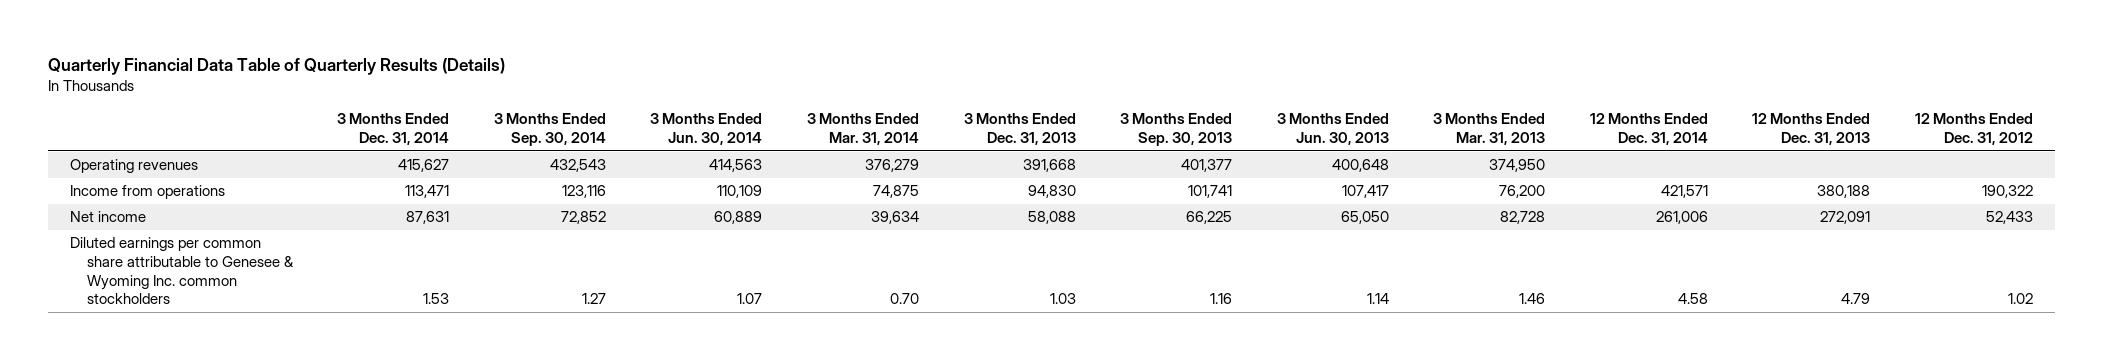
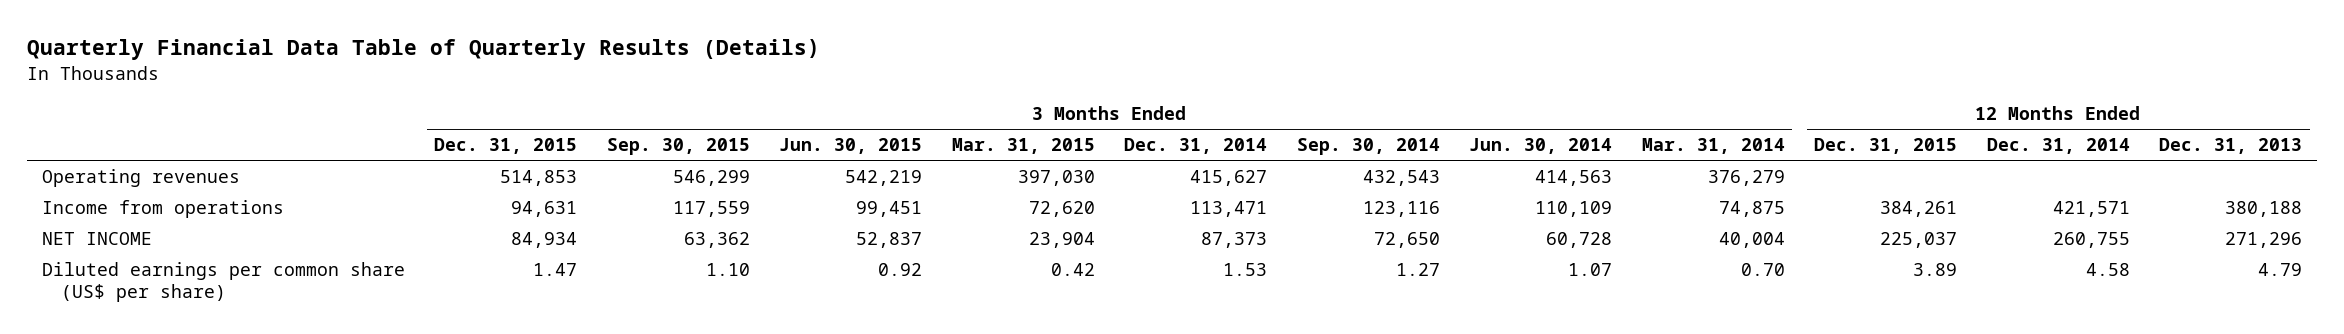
[963,113,1076,146] 3 Months Ended Dec. 31, 2013 -> none
[1120,113,1233,147] 3 Months Ended Sep. 30, 2013 -> none
[1276,113,1389,146] 3 Months Ended Jun. 30, 2013 -> none
[1433,113,1546,146] 3 Months Ended Mar. 31, 2013 -> none
[1915,113,2034,146] 12 Months Ended Dec. 31, 2012 -> none
none -> [434,138,578,155] Dec. 31, 2015
none -> [606,138,750,156] Sep. 30, 2015
none -> [779,138,923,155] Jun. 30, 2015
none -> [951,138,1095,155] Mar. 31, 2015
none -> [1814,138,1958,155] Dec. 31, 2015
[70,211,147,223] Net income -> [41,232,152,246] NET INCOME
[406,211,450,225] 87,631 -> [1201,232,1268,249] 87,373
[560,211,606,225] 72,852 -> [1373,232,1440,249] 72,650
[714,211,763,225] 60,889 -> [1546,232,1613,249] 60,728
[870,211,919,225] 39,634 -> [1718,232,1785,249] 40,004
[1655,211,1708,225] 261,006 -> [2052,232,2130,249] 260,755
[1820,211,1871,225] 272,091 -> [2225,232,2303,249] 271,296
[70,237,294,305] Diluted earnings per common share attributable to Genesee & Wyoming Inc. common stockholders -> [41,262,405,302] Diluted earnings per common share (US$ per share)

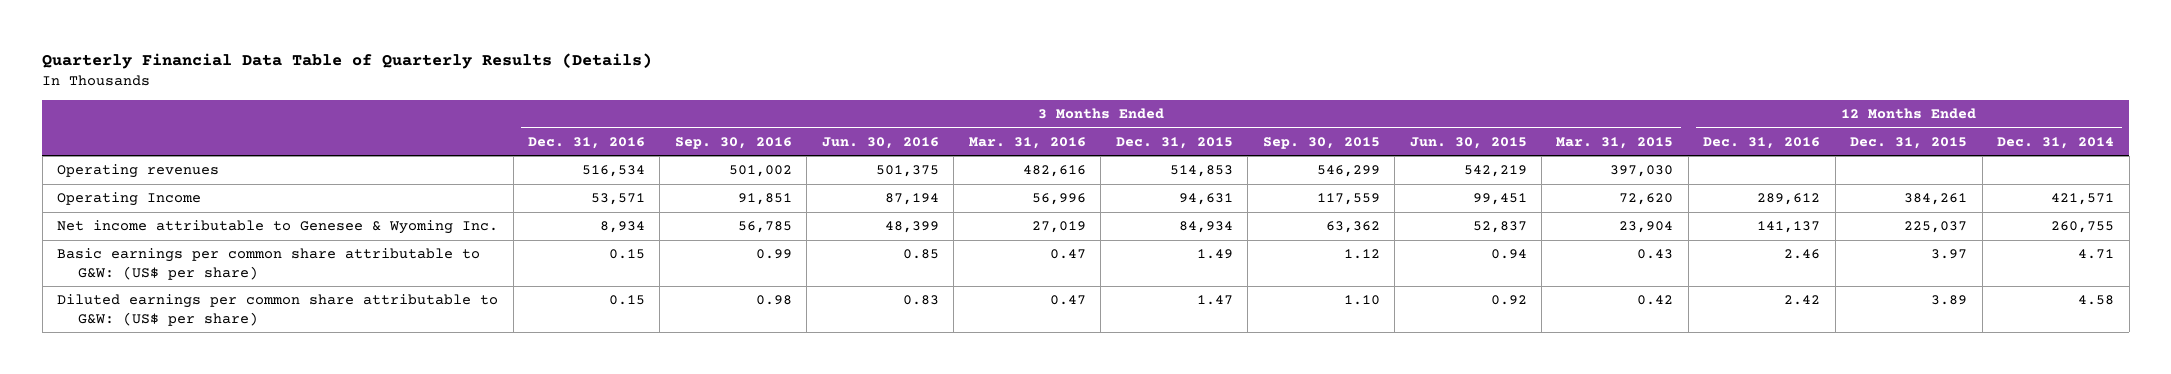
[1124,138,1268,155] Dec. 31, 2014 -> none
[1296,138,1440,156] Sep. 30, 2014 -> none
[1469,138,1613,155] Jun. 30, 2014 -> none
[1641,138,1785,155] Mar. 31, 2014 -> none
[2159,138,2303,155] Dec. 31, 2013 -> none
none -> [528,136,646,149] Dec. 31, 2016
none -> [674,136,792,149] Sep. 30, 2016
none -> [821,136,939,149] Jun. 30, 2016
none -> [968,136,1086,149] Mar. 31, 2016
none -> [1703,136,1821,149] Dec. 31, 2016
[41,200,284,219] Income from operations -> [57,192,202,207] Operating Income
[41,232,152,246] NET INCOME -> [57,220,499,235] Net income attributable to Genesee & Wyoming Inc.
none -> [57,248,481,280] Basic earnings per common share attributable to G&W: (US$ per share)
[41,262,405,302] Diluted earnings per common share (US$ per share) -> [57,294,499,326] Diluted earnings per common share attributable to G&W: (US$ per share)

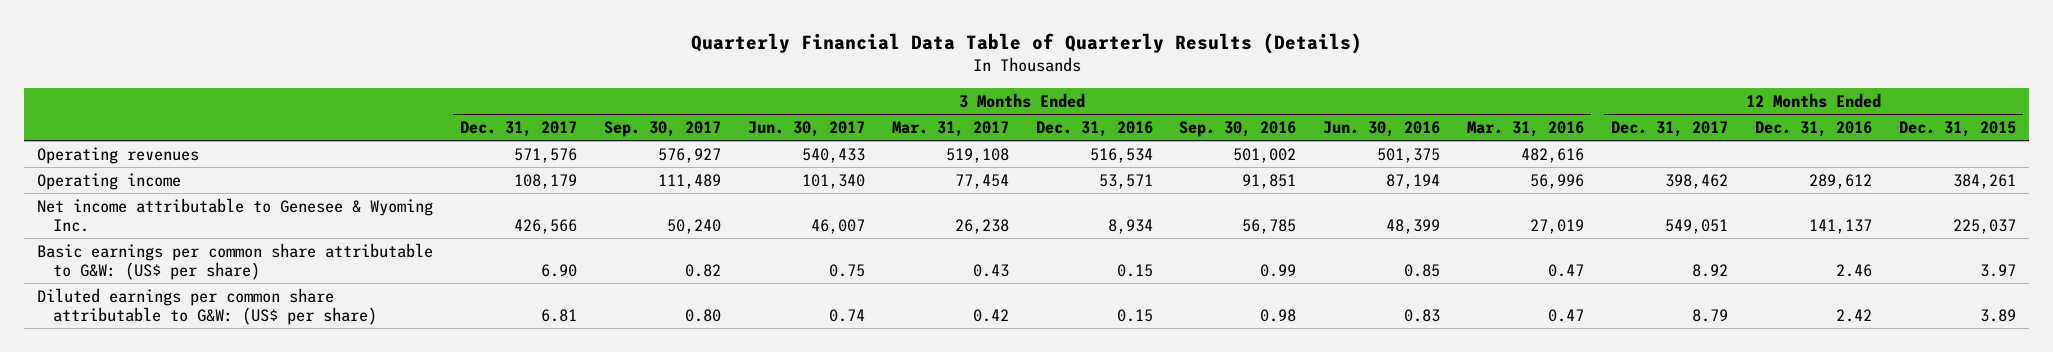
[1115,136,1233,149] Dec. 31, 2015 -> none
[1262,136,1380,149] Sep. 30, 2015 -> none
[1409,136,1527,149] Jun. 30, 2015 -> none
[1556,136,1674,149] Mar. 31, 2015 -> none
[1997,136,2115,149] Dec. 31, 2014 -> none
none -> [459,121,577,138] Dec. 31, 2017
none -> [603,121,721,138] Sep. 30, 2017
none -> [747,121,865,138] Jun. 30, 2017
none -> [891,121,1009,138] Mar. 31, 2017
none -> [1611,121,1729,138] Dec. 31, 2017
[57,192,202,207] Operating Income -> [37,172,182,190] Operating income

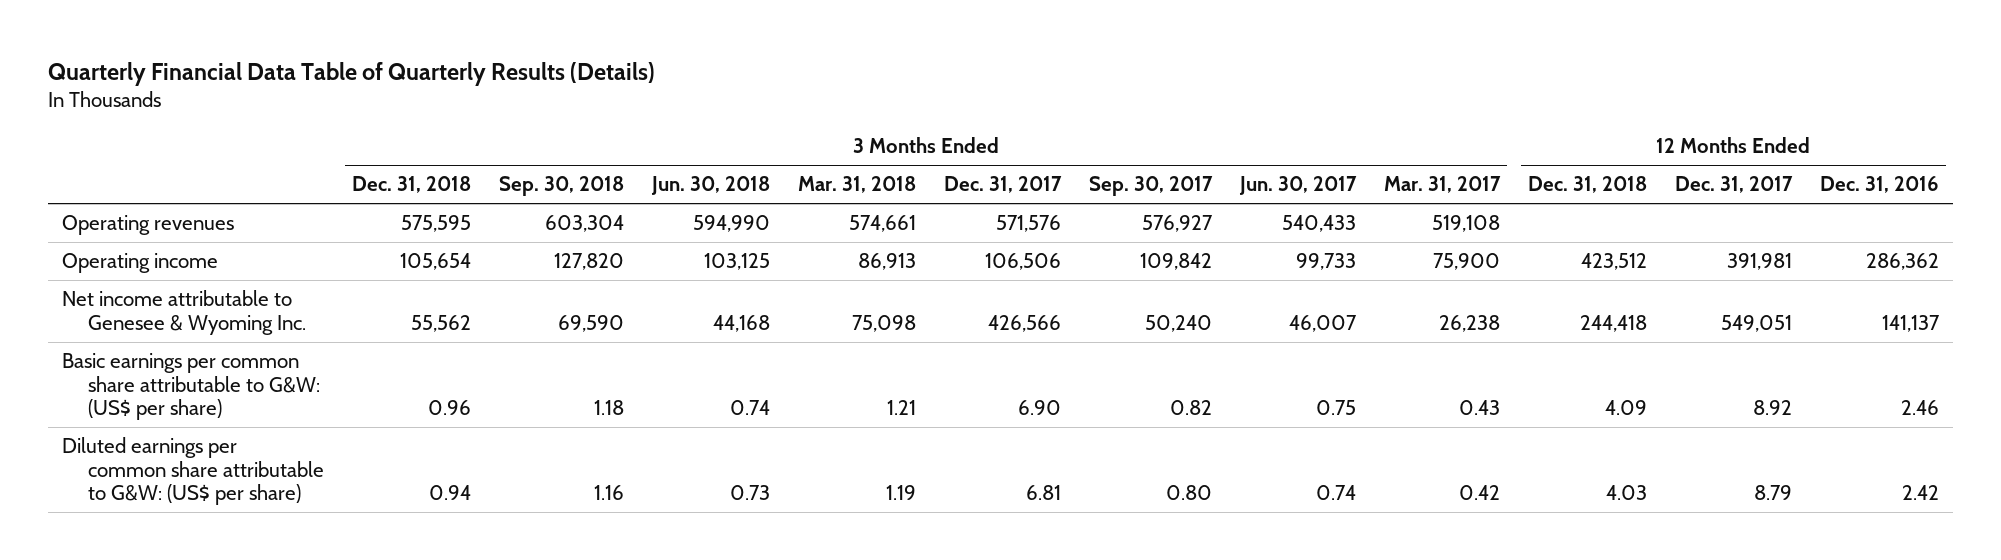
[1035,121,1153,138] Dec. 31, 2016 -> none
[1179,121,1297,138] Sep. 30, 2016 -> none
[1323,121,1441,138] Jun. 30, 2016 -> none
[1467,121,1585,138] Mar. 31, 2016 -> none
[1898,121,2016,138] Dec. 31, 2015 -> none
none -> [351,176,471,194] Dec. 31, 2018
none -> [498,176,624,197] Sep. 30, 2018
none -> [650,176,770,196] Jun. 30, 2018
none -> [797,176,916,194] Mar. 31, 2018
none -> [1527,176,1647,194] Dec. 31, 2018
[513,173,577,189] 108,179 -> [984,253,1061,271] 106,506
[657,173,721,189] 111,489 -> [1139,253,1212,271] 109,842
[801,173,865,189] 101,340 -> [1295,253,1356,271] 99,733
[954,173,1009,189] 77,454 -> [1432,253,1500,271] 75,900
[1665,173,1729,189] 398,462 -> [1726,253,1792,271] 391,981
[1809,173,1873,189] 289,612 -> [1865,253,1939,271] 286,362

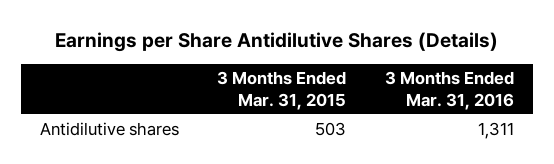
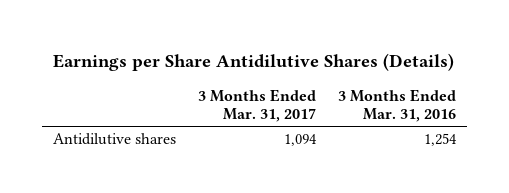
[217,71,347,110] 3 Months Ended Mar. 31, 2015 -> none
none -> [197,88,316,123] 3 Months Ended Mar. 31, 2017
[477,122,514,140] 1,311 -> [423,133,457,147] 1,254

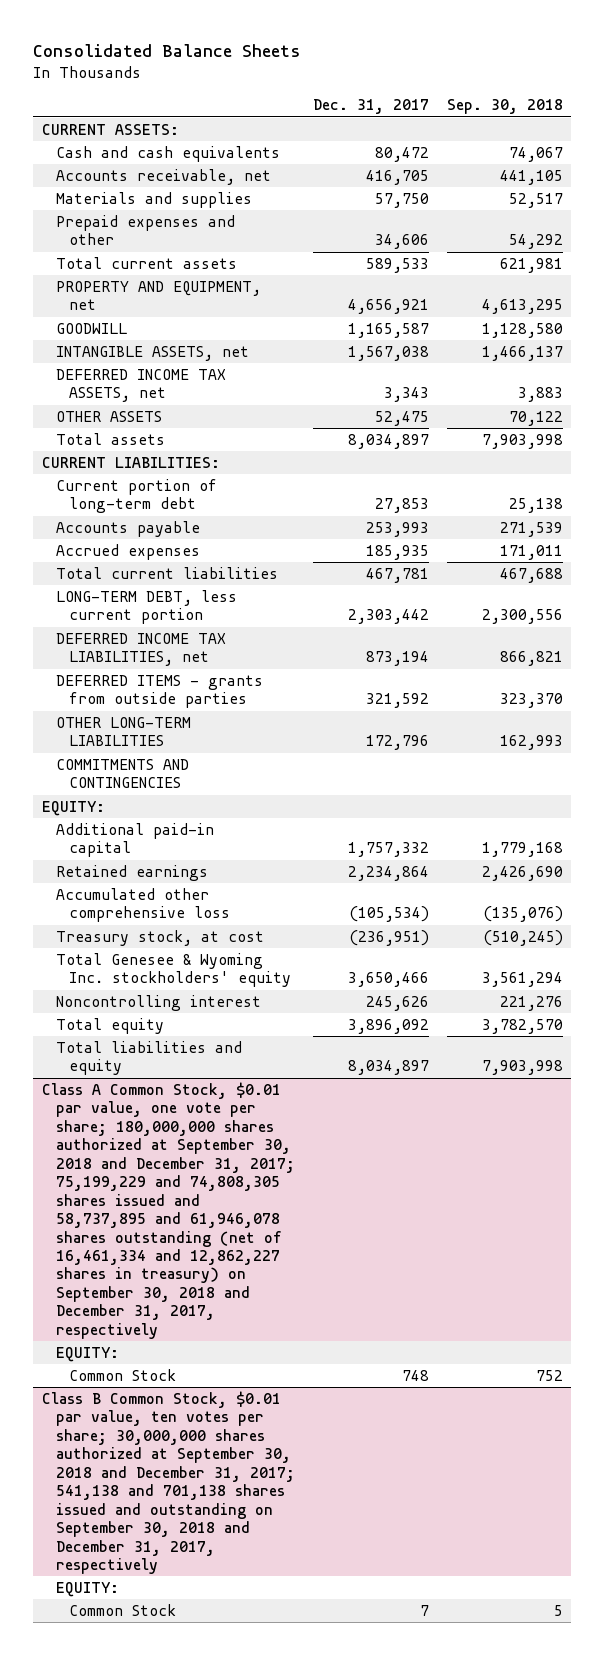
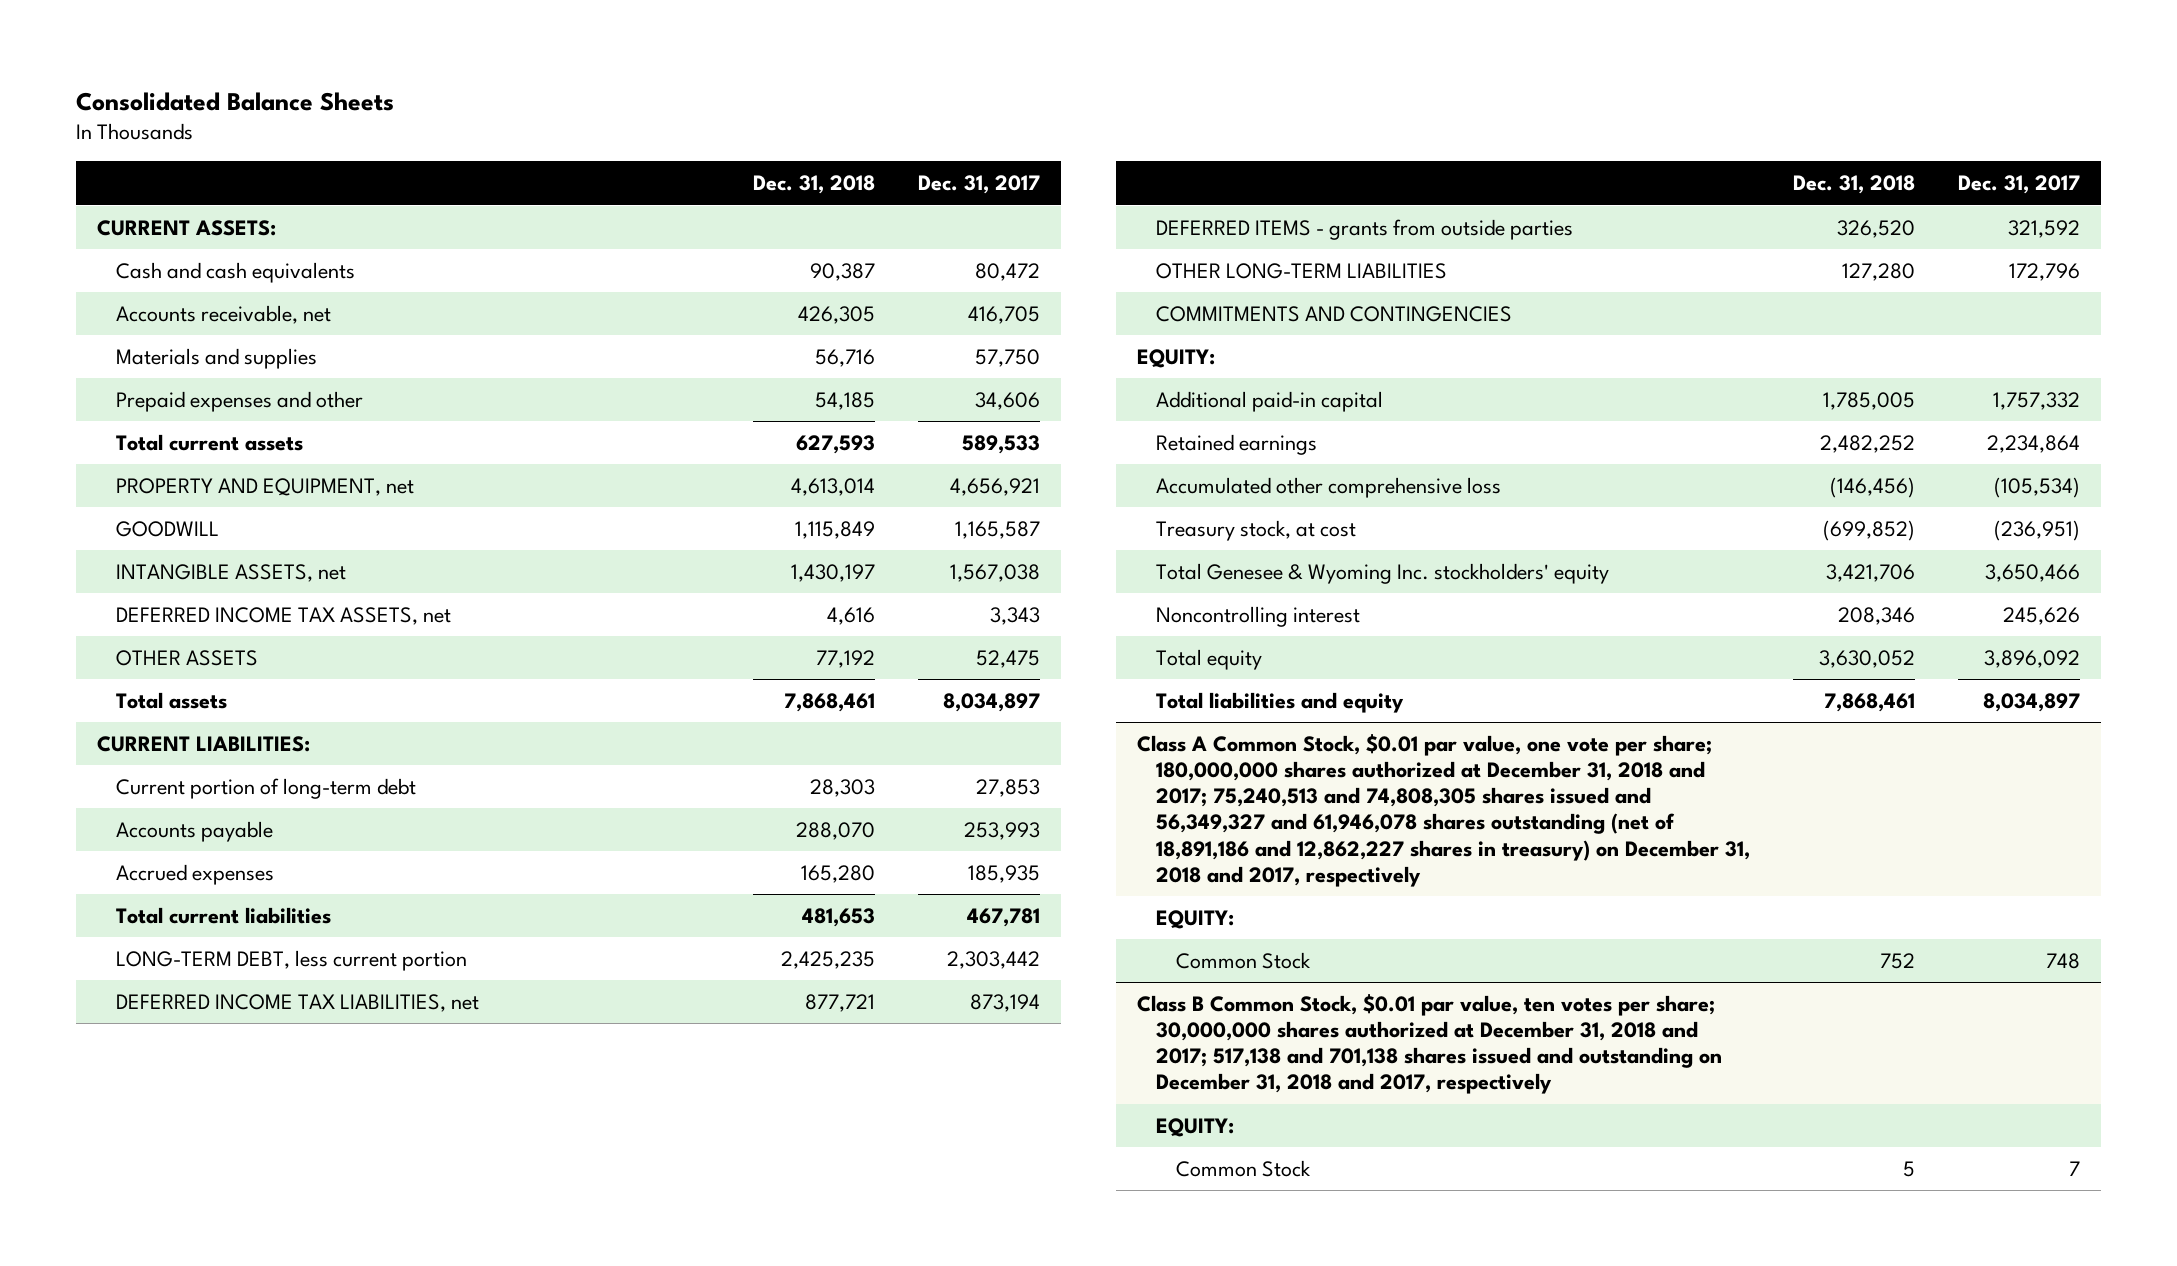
[446,99,563,115] Sep. 30, 2018 -> none
none -> [752,175,875,195] Dec. 31, 2018
[42,1081,295,1339] Class A Common Stock, $0.01 par value, one vote per share; 180,000,000 shares authorized at September 30, 2018 and December 31, 2017; 75,199,229 and 74,808,305 shares issued and 58,737,895 and 61,946,078 shares outstanding (net of 16,461,334 and 12,862,227 shares in treasury) on September 30, 2018 and December 31, 2017, respectively -> [1137,733,1751,887] Class A Common Stock, $0.01 par value, one vote per share; 180,000,000 shares authorized at December 31, 2018 and 2017; 75,240,513 and 74,808,305 shares issued and 56,349,327 and 61,946,078 shares outstanding (net of 18,891,186 and 12,862,227 shares in treasury) on December 31, 2018 and 2017, respectively
[42,1390,295,1574] Class B Common Stock, $0.01 par value, ten votes per share; 30,000,000 shares authorized at September 30, 2018 and December 31, 2017; 541,138 and 701,138 shares issued and outstanding on September 30, 2018 and December 31, 2017, respectively -> [1137,993,1723,1095] Class B Common Stock, $0.01 par value, ten votes per share; 30,000,000 shares authorized at December 31, 2018 and 2017; 517,138 and 701,138 shares issued and outstanding on December 31, 2018 and 2017, respectively

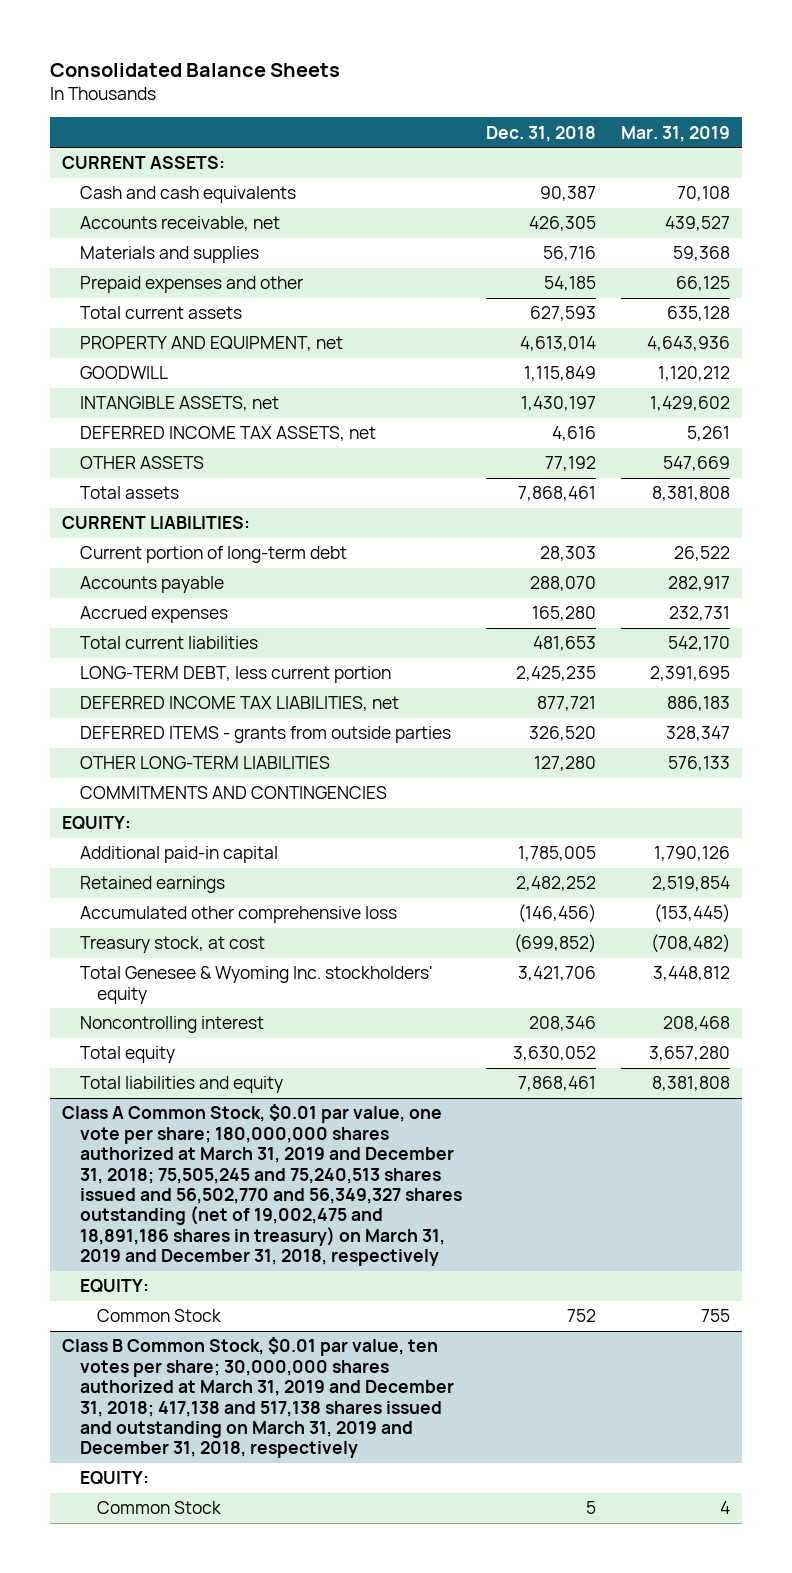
[917,175,1040,195] Dec. 31, 2017 -> none
none -> [620,125,730,142] Mar. 31, 2019
[1137,733,1751,887] Class A Common Stock, $0.01 par value, one vote per share; 180,000,000 shares authorized at December 31, 2018 and 2017; 75,240,513 and 74,808,305 shares issued and 56,349,327 and 61,946,078 shares outstanding (net of 18,891,186 and 12,862,227 shares in treasury) on December 31, 2018 and 2017, respectively -> [62,1104,462,1267] Class A Common Stock, $0.01 par value, one vote per share; 180,000,000 shares authorized at March 31, 2019 and December 31, 2018; 75,505,245 and 75,240,513 shares issued and 56,502,770 and 56,349,327 shares outstanding (net of 19,002,475 and 18,891,186 shares in treasury) on March 31, 2019 and December 31, 2018, respectively
[1137,993,1723,1095] Class B Common Stock, $0.01 par value, ten votes per share; 30,000,000 shares authorized at December 31, 2018 and 2017; 517,138 and 701,138 shares issued and outstanding on December 31, 2018 and 2017, respectively -> [62,1337,454,1459] Class B Common Stock, $0.01 par value, ten votes per share; 30,000,000 shares authorized at March 31, 2019 and December 31, 2018; 417,138 and 517,138 shares issued and outstanding on March 31, 2019 and December 31, 2018, respectively

